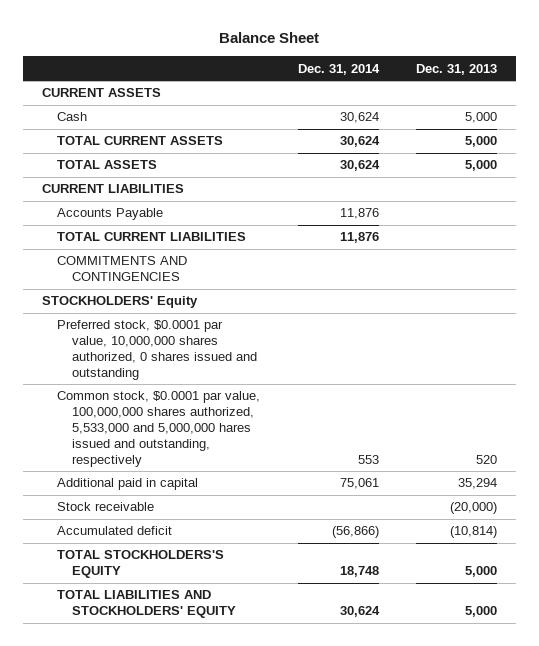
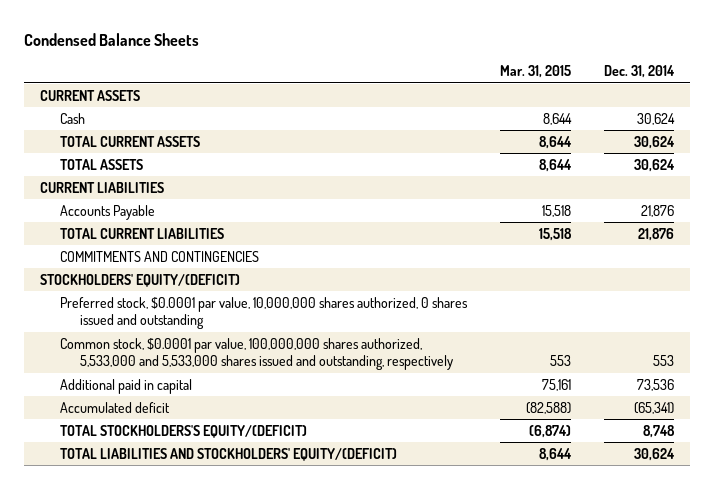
[219,32,320,44] Balance Sheet -> [24,32,200,46] Condensed Balance Sheets
[416,63,498,75] Dec. 31, 2013 -> none
none -> [499,65,571,79] Mar. 31, 2015
[339,208,379,220] 11,876 -> [640,204,674,217] 21,876
[339,232,379,244] 11,876 -> [637,227,674,241] 21,876
[41,296,198,309] STOCKHOLDERS' Equity -> [40,273,241,287] STOCKHOLDERS' EQUITY/(DEFICIT)
[56,502,154,512] Stock receivable -> none
[56,391,260,467] Common stock, $0.0001 par value, 100,000,000 shares authorized, 5,533,000 and 5,000,000 hares issued and outstanding, respectively -> [59,337,453,371] Common stock, $0.0001 par value, 100,000,000 shares authorized, 5,533,000 and 5,533,000 shares issued and outstanding, respectively
[339,478,379,490] 75,061 -> [636,378,674,391] 73,536
[331,526,379,539] (56,866) -> [633,401,674,414] (65,341)
[56,550,224,579] TOTAL STOCKHOLDERS'S EQUITY -> [59,424,307,438] TOTAL STOCKHOLDERS'S EQUITY/(DEFICIT)
[339,566,379,578] 18,748 -> [642,424,675,438] 8,748
[56,590,237,619] TOTAL LIABILITIES AND STOCKHOLDERS' EQUITY -> [59,447,397,461] TOTAL LIABILITIES AND STOCKHOLDERS' EQUITY/(DEFICIT)

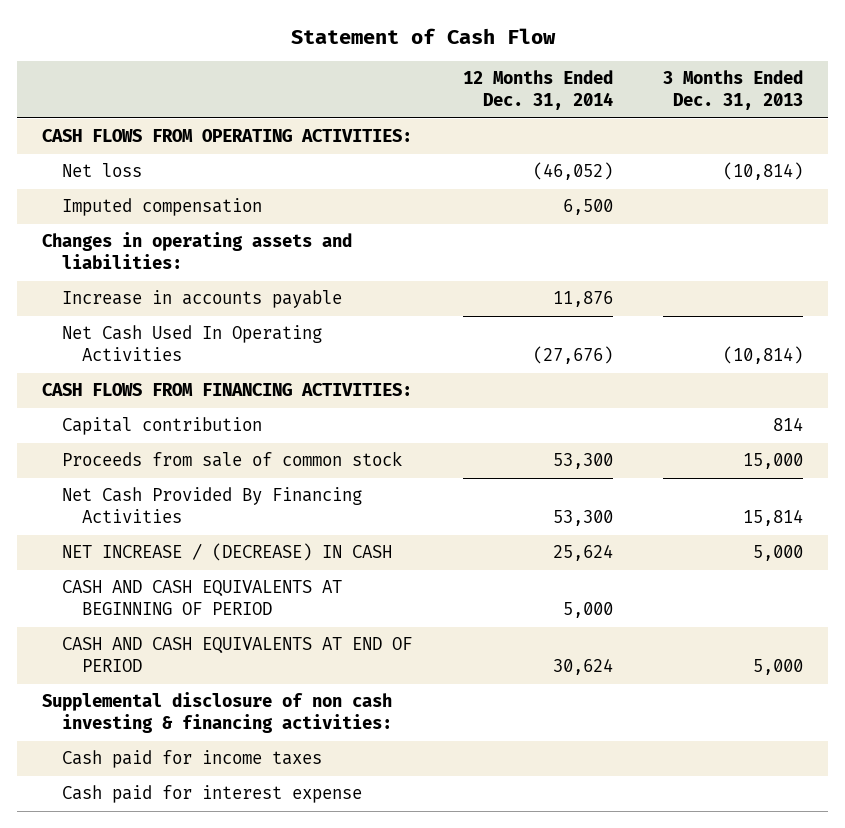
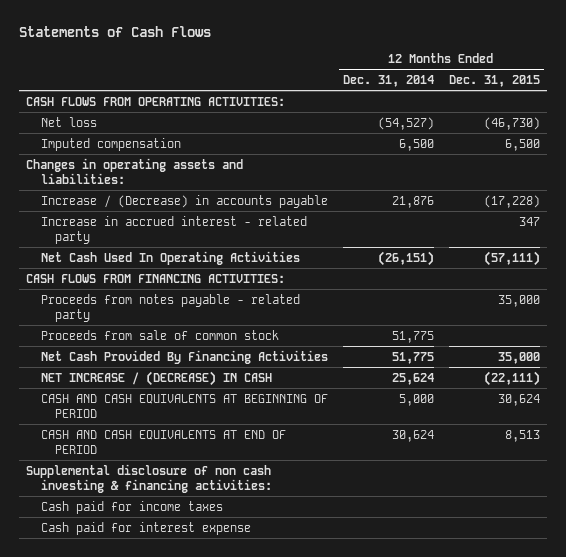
[290,27,556,44] Statement of Cash Flow -> [18,25,211,37] Statements of Cash Flows
[663,70,804,111] 3 Months Ended Dec. 31, 2013 -> none
none -> [448,74,540,87] Dec. 31, 2015
[532,162,613,181] (46,052) -> [377,116,434,130] (54,527)
[61,290,342,309] Increase in accounts payable -> [40,194,328,208] Increase / (Decrease) in accounts payable
[552,291,613,308] 11,876 -> [391,195,434,208] 21,876
none -> [40,215,307,244] Increase in accrued interest - related party
[532,346,613,365] (27,676) -> [377,250,434,266] (26,151)
[61,417,262,436] Capital contribution -> none
none -> [40,293,300,322] Proceeds from notes payable - related party
[552,453,613,470] 53,300 -> [391,330,434,343] 51,775
[552,510,613,527] 53,300 -> [391,351,434,364] 51,775

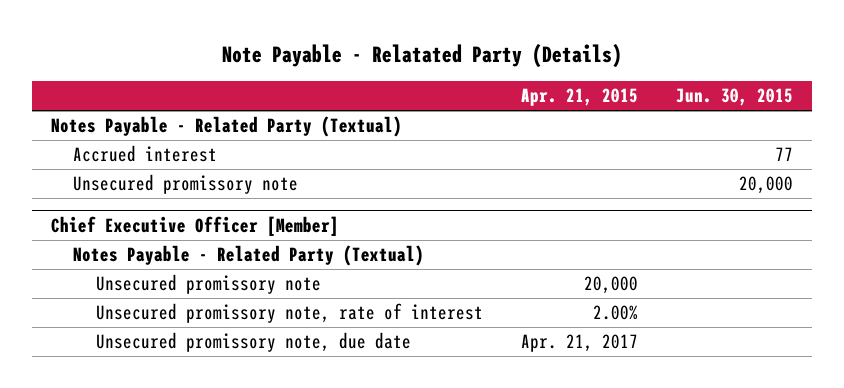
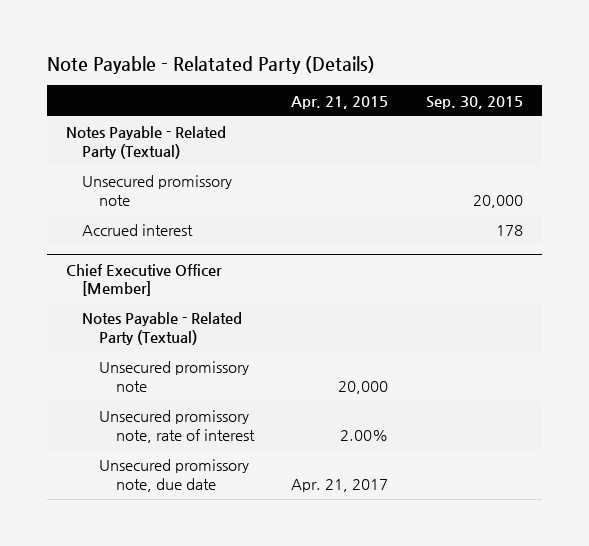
[675,88,793,107] Jun. 30, 2015 -> none
none -> [426,95,524,109] Sep. 30, 2015
[73,145,218,163] Accrued interest -> [82,224,194,237] Accrued interest

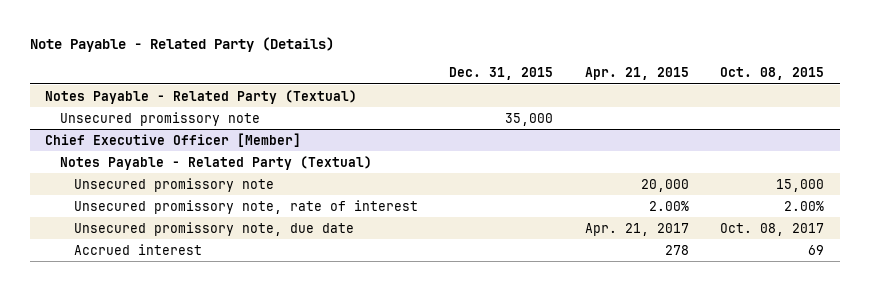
[46,56,375,75] Note Payable - Relatated Party (Details) -> [29,36,334,52] Note Payable - Related Party (Details)
[426,95,524,109] Sep. 30, 2015 -> none
none -> [449,66,554,80] Dec. 31, 2015
none -> [720,66,825,80] Oct. 08, 2015
[82,224,194,237] Accrued interest -> none
none -> [73,243,202,255] Accrued interest

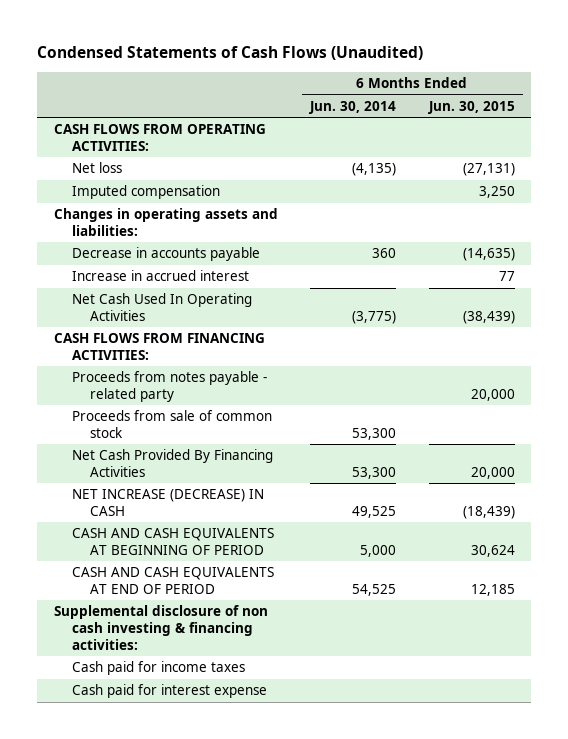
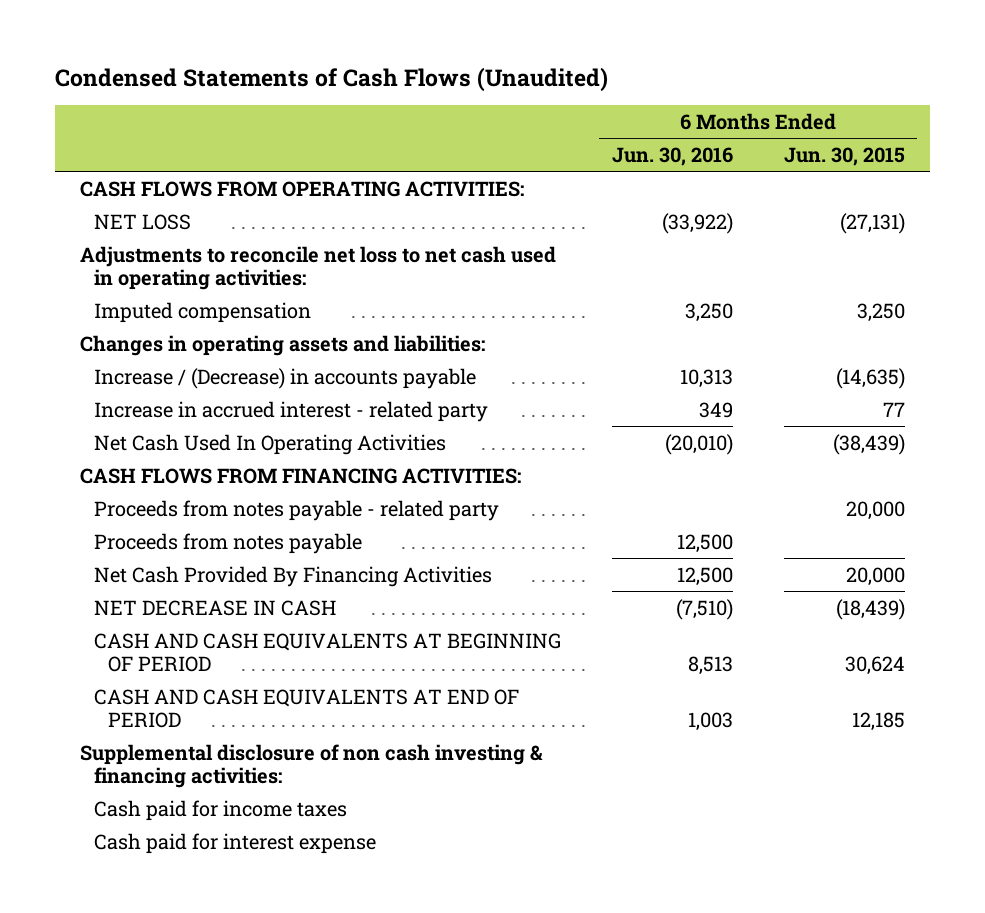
[309,100,397,114] Jun. 30, 2014 -> none
none -> [611,147,733,167] Jun. 30, 2016
[71,162,122,174] Net loss -> [94,213,192,230] NET LOSS
none -> [80,245,557,290] Adjustments to reconcile net loss to net cash used in operating activities:
[71,247,260,262] Decrease in accounts payable -> [94,367,477,389] Increase / (Decrease) in accounts payable
[71,270,249,282] Increase in accrued interest -> [94,400,489,422] Increase in accrued interest - related party
[71,410,272,438] Proceeds from sale of common stock -> none
none -> [94,532,363,554] Proceeds from notes payable
[71,489,264,516] NET INCREASE (DECREASE) IN CASH -> [94,599,337,616] NET DECREASE IN CASH

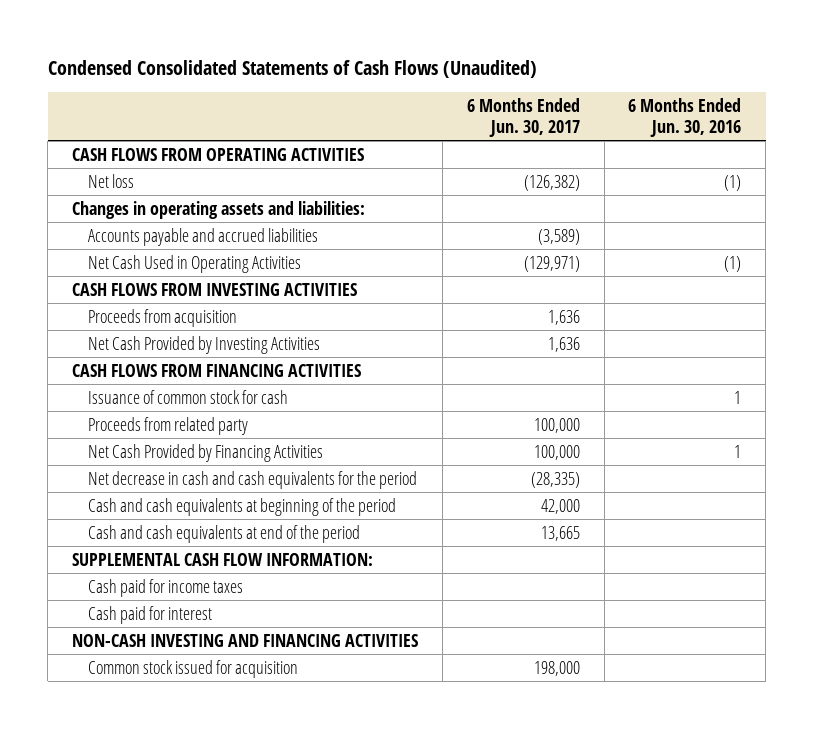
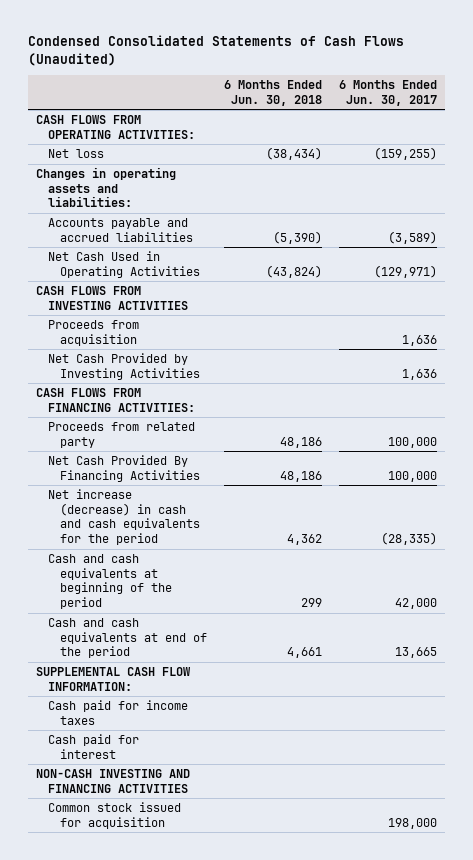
[628,98,742,138] 6 Months Ended Jun. 30, 2016 -> none
none -> [223,80,322,106] 6 Months Ended Jun. 30, 2018
[72,147,365,161] CASH FLOWS FROM OPERATING ACTIVITIES -> [36,115,196,139] CASH FLOWS FROM OPERATING ACTIVITIES:
[523,174,580,191] (126,382) -> [373,147,437,161] (159,255)
[87,389,288,404] Issuance of common stock for cash -> none
[72,363,362,377] CASH FLOWS FROM FINANCING ACTIVITIES -> [36,388,196,412] CASH FLOWS FROM FINANCING ACTIVITIES:
[87,443,323,462] Net Cash Provided by Financing Activities -> [48,455,201,482] Net Cash Provided By Financing Activities
[87,470,417,489] Net decrease in cash and cash equivalents for the period -> [48,489,201,545] Net increase (decrease) in cash and cash equivalents for the period

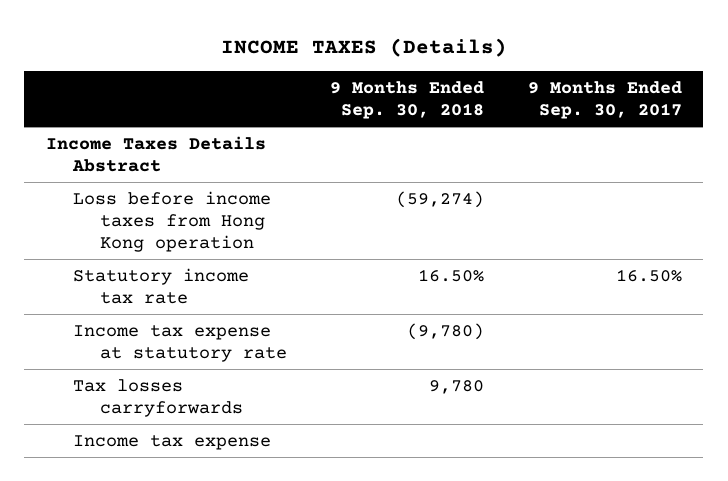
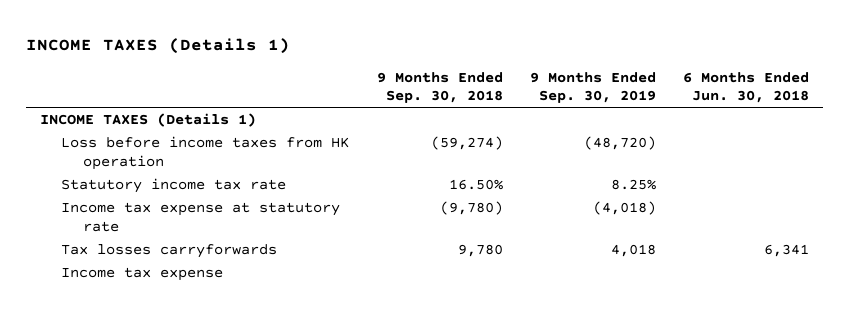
[220,37,507,57] INCOME TAXES (Details) -> [26,38,291,55] INCOME TAXES (Details 1)
[527,81,682,120] 9 Months Ended Sep. 30, 2017 -> none
none -> [530,71,657,104] 9 Months Ended Sep. 30, 2019
none -> [683,71,810,104] 6 Months Ended Jun. 30, 2018
[45,136,266,173] Income Taxes Details Abstract -> [40,113,257,128] INCOME TAXES (Details 1)
[72,191,271,253] Loss before income taxes from Hong Kong operation -> [61,136,350,170] Loss before income taxes from HK operation

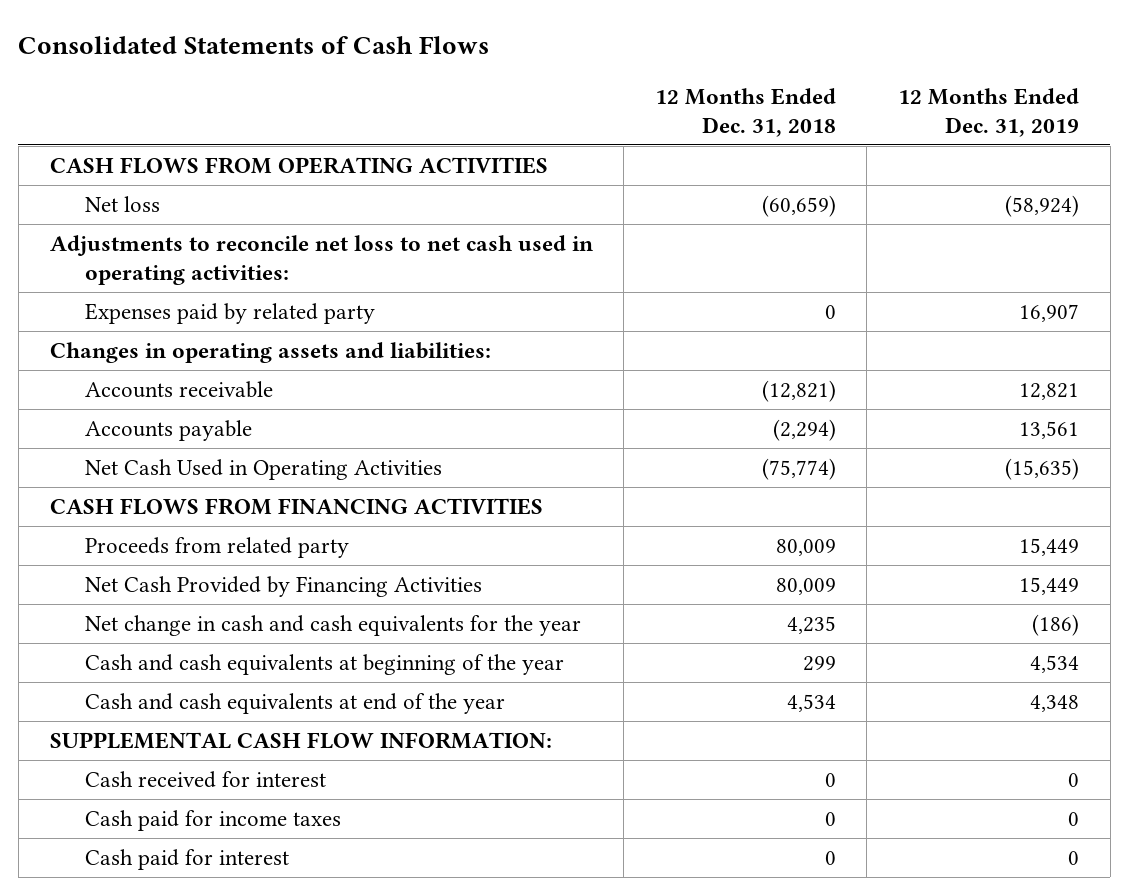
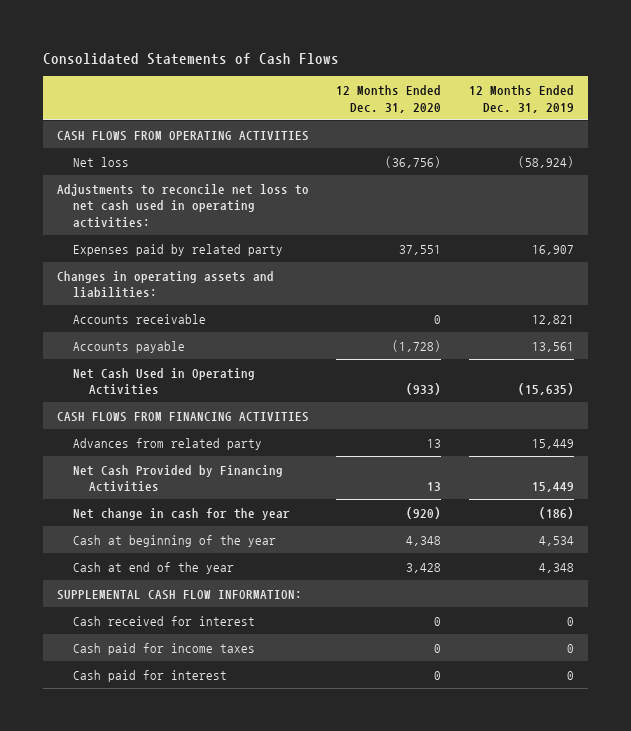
[654,87,836,137] 12 Months Ended Dec. 31, 2018 -> none
none -> [336,84,442,113] 12 Months Ended Dec. 31, 2020
[85,536,350,558] Proceeds from related party -> [72,437,262,450] Advances from related party
[85,614,582,636] Net change in cash and cash equivalents for the year -> [72,507,290,520] Net change in cash for the year
[85,653,565,675] Cash and cash equivalents at beginning of the year -> [72,534,276,547] Cash at beginning of the year
[85,692,506,714] Cash and cash equivalents at end of the year -> [72,561,234,574] Cash at end of the year

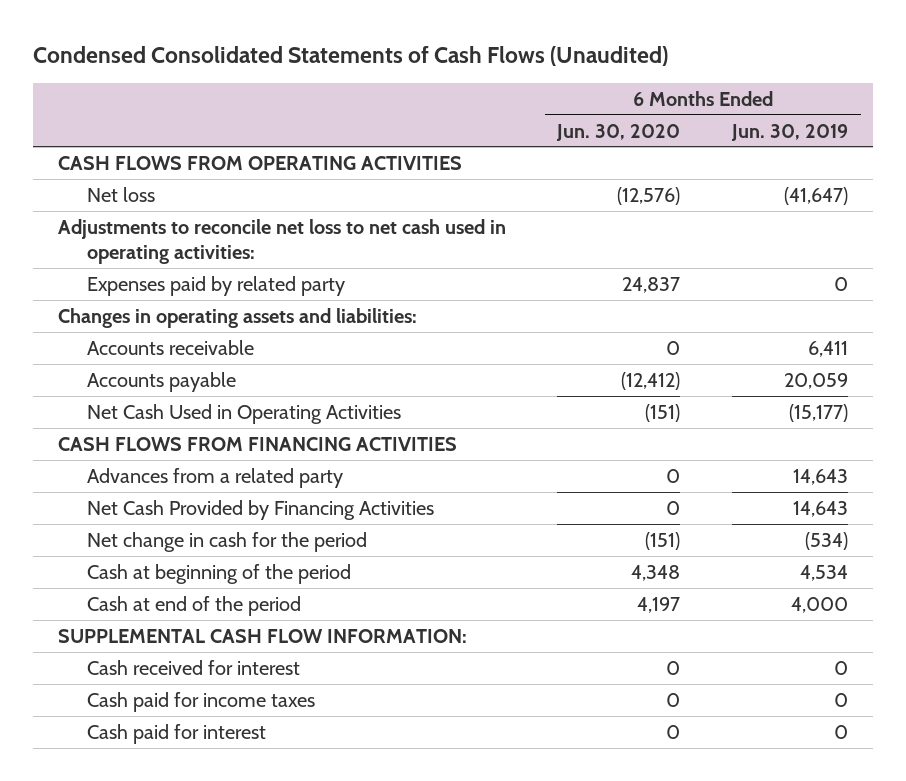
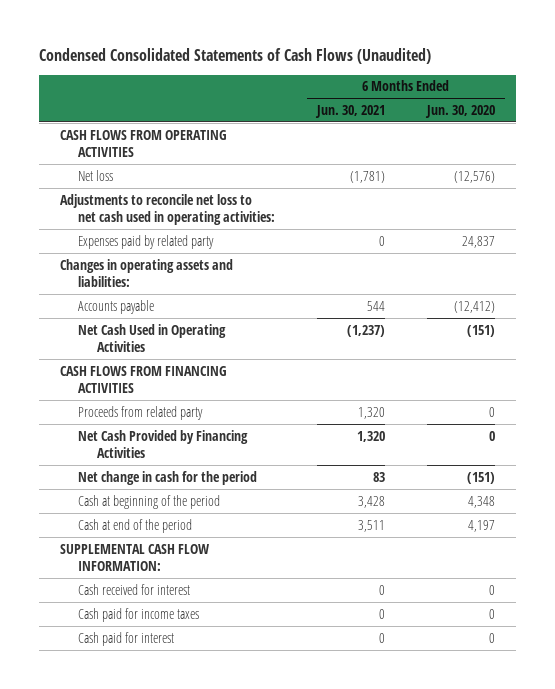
[730,123,848,141] Jun. 30, 2019 -> none
none -> [315,104,386,118] Jun. 30, 2021
[86,339,254,355] Accounts receivable -> none
[86,467,343,488] Advances from a related party -> [78,405,204,420] Proceeds from related party

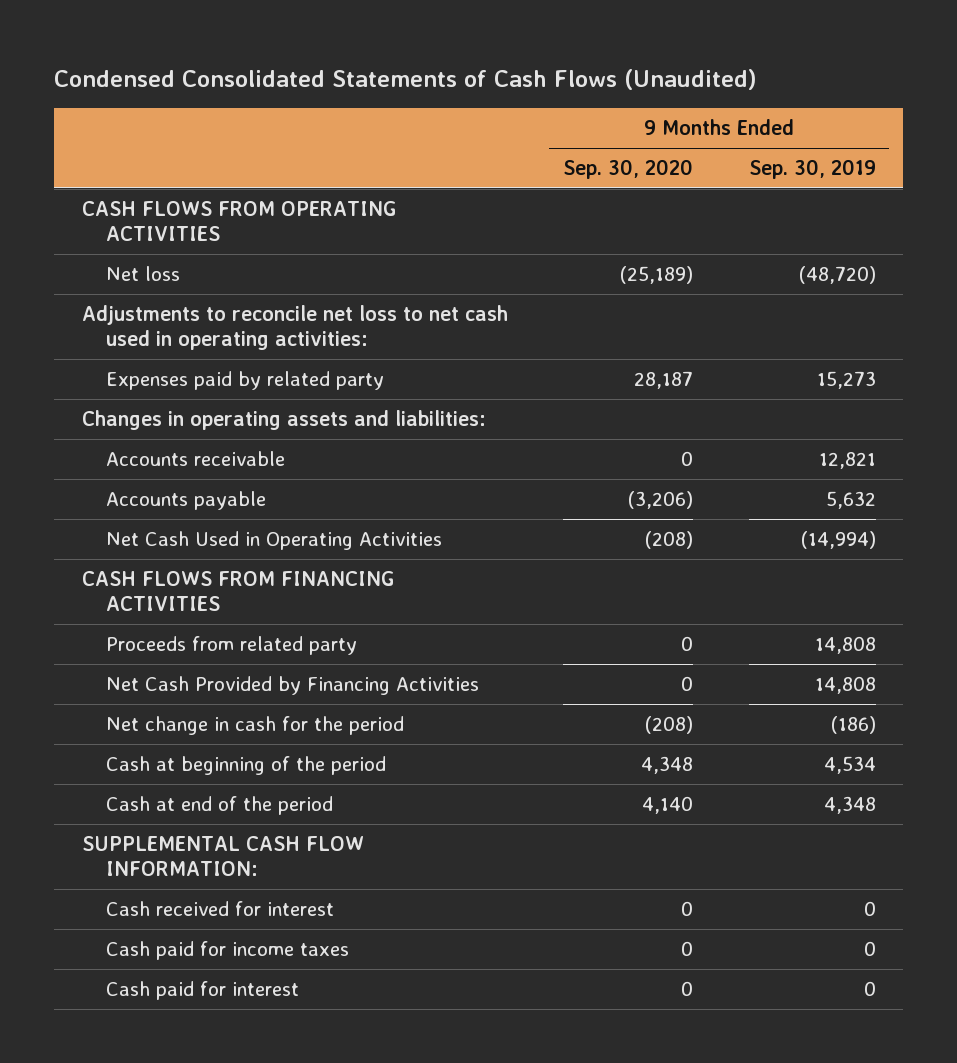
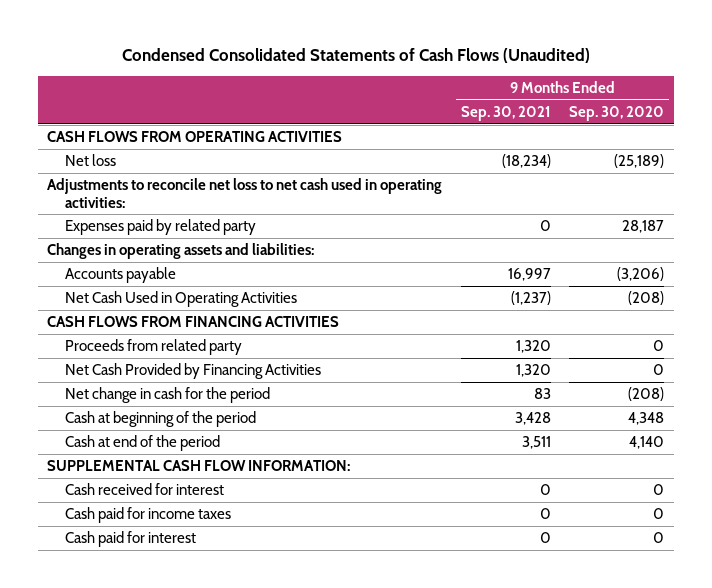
[748,159,876,180] Sep. 30, 2019 -> none
none -> [460,106,551,122] Sep. 30, 2021
[105,451,285,467] Accounts receivable -> none

